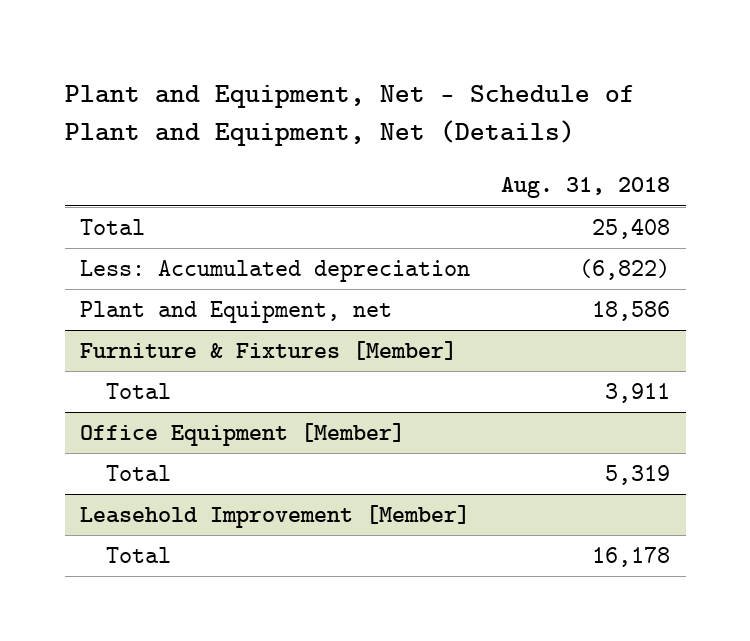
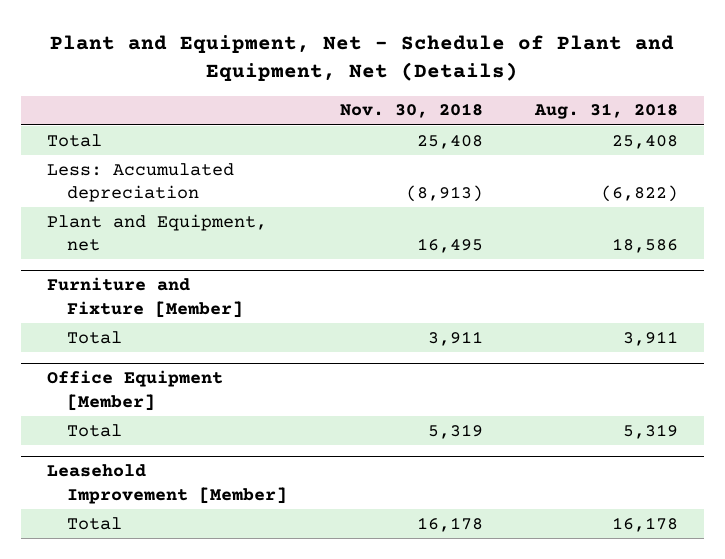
none -> [339,103,483,119] Nov. 30, 2018
[80,341,458,361] Furniture & Fixtures [Member] -> [46,277,244,318] Furniture and Fixture [Member]

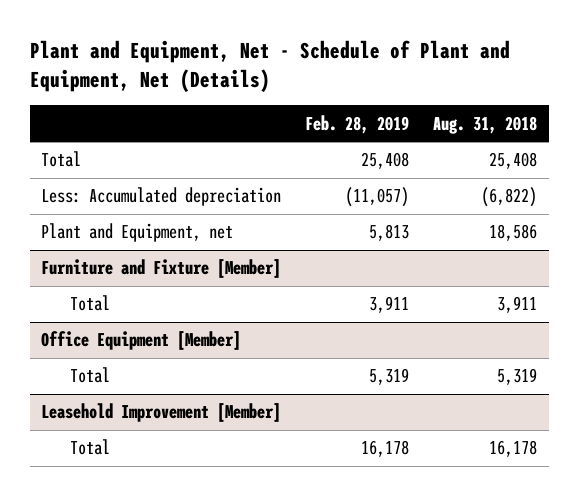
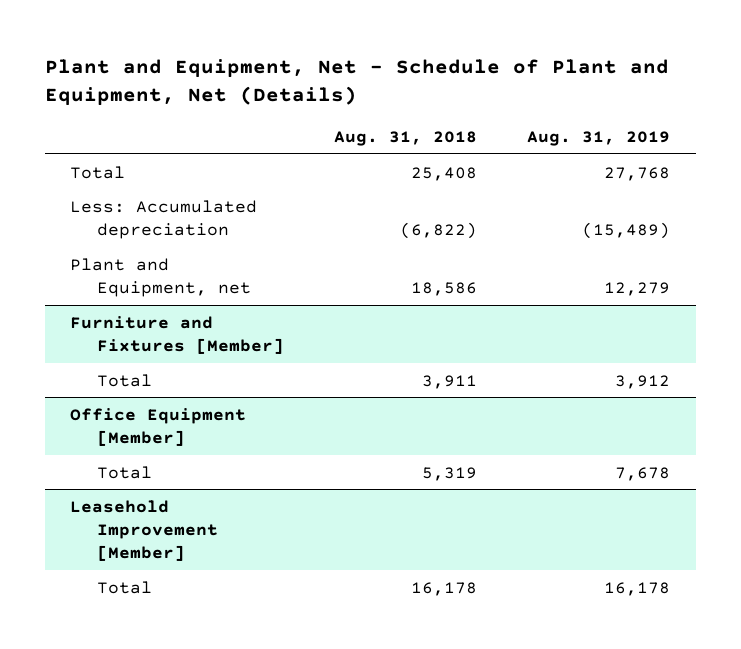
[305,114,410,134] Feb. 28, 2019 -> none
none -> [527,130,671,146] Aug. 31, 2019
[41,259,282,279] Furniture and Fixture [Member] -> [70,315,284,354] Furniture and Fixtures [Member]

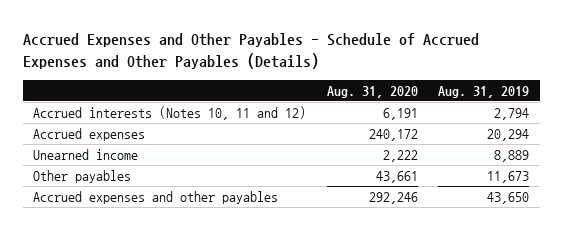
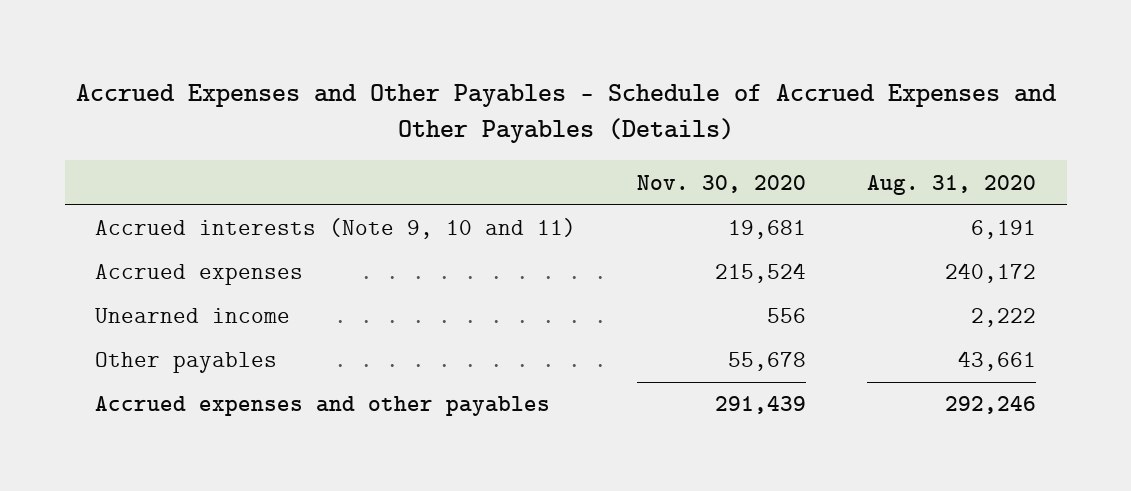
[438,85,530,98] Aug. 31, 2019 -> none
none -> [637,174,807,193] Nov. 30, 2020
[33,105,307,120] Accrued interests (Notes 10, 11 and 12) -> [95,218,577,240] Accrued interests (Note 9, 10 and 11)

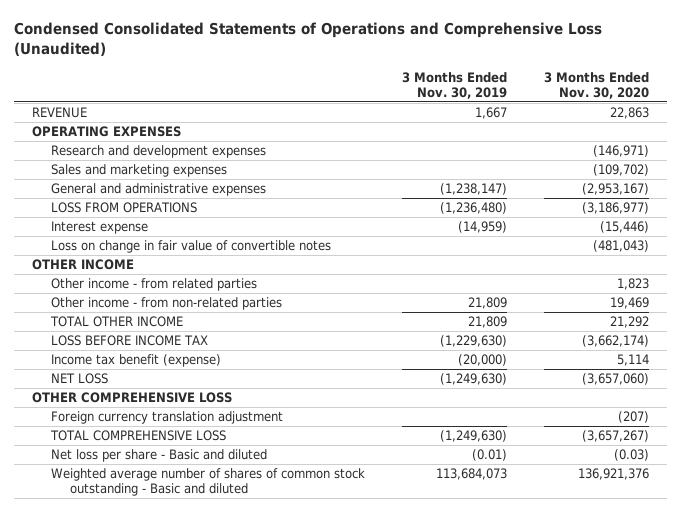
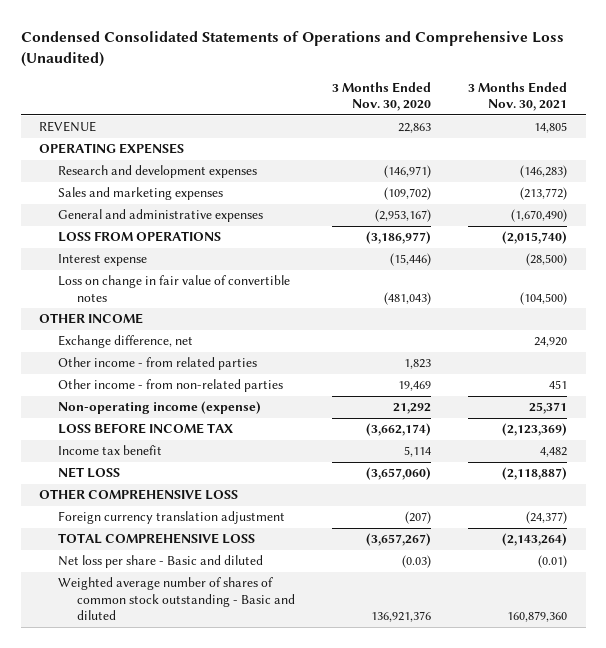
[401,71,507,99] 3 Months Ended Nov. 30, 2019 -> none
none -> [468,81,568,112] 3 Months Ended Nov. 30, 2021
none -> [58,335,194,349] Exchange difference, net
[50,316,184,328] TOTAL OTHER INCOME -> [58,401,262,415] Non-operating income (expense)
[51,354,222,368] Income tax benefit (expense) -> [58,445,163,456] Income tax benefit

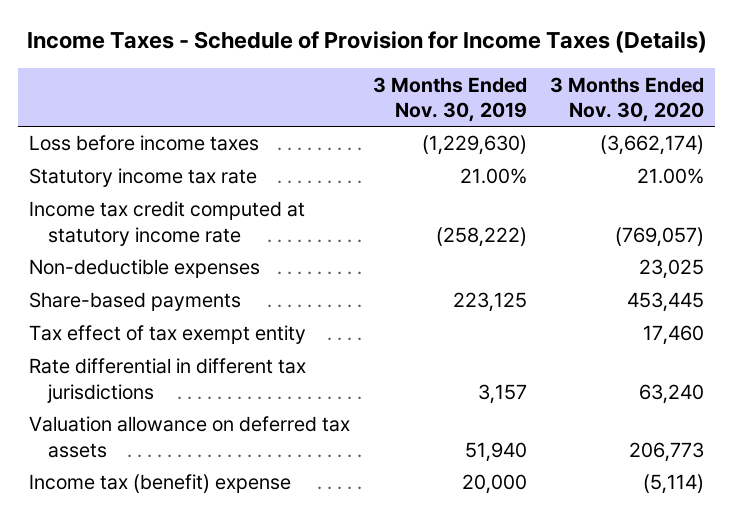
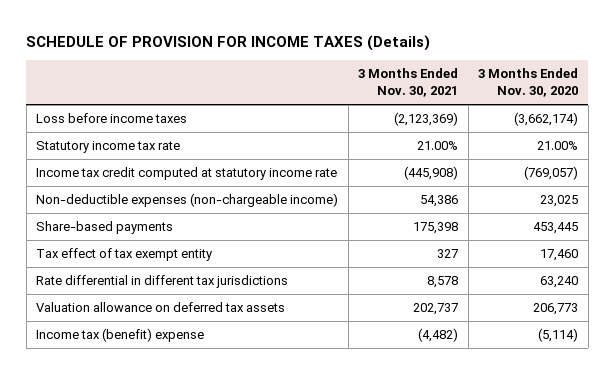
[26,31,707,54] Income Taxes - Schedule of Provision for Income Taxes (Details) -> [26,34,431,51] SCHEDULE OF PROVISION FOR INCOME TAXES (Details)
[373,76,528,122] 3 Months Ended Nov. 30, 2019 -> none
none -> [358,68,459,98] 3 Months Ended Nov. 30, 2021
[29,259,261,279] Non-deductible expenses -> [36,193,339,208] Non-deductible expenses (non-chargeable income)

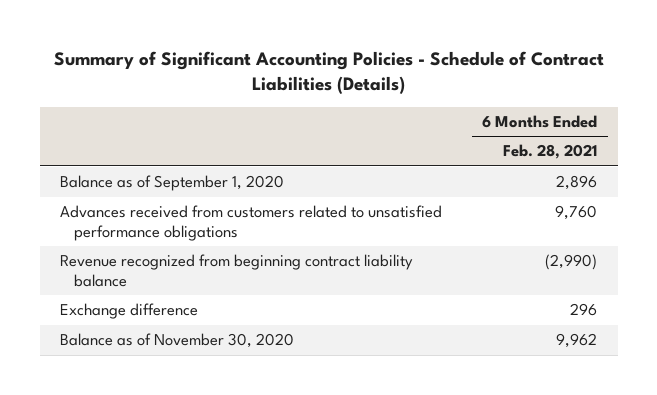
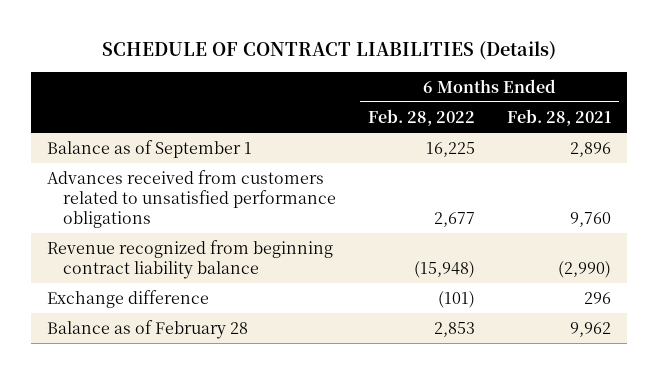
[53,51,604,95] Summary of Significant Accounting Policies - Schedule of Contract Liabilities (Details) -> [102,40,557,60] SCHEDULE OF CONTRACT LIABILITIES (Details)
none -> [368,108,476,126] Feb. 28, 2022
[59,175,284,192] Balance as of September 1, 2020 -> [47,139,253,158] Balance as of September 1
[59,333,294,349] Balance as of November 30, 2020 -> [47,319,249,339] Balance as of February 28

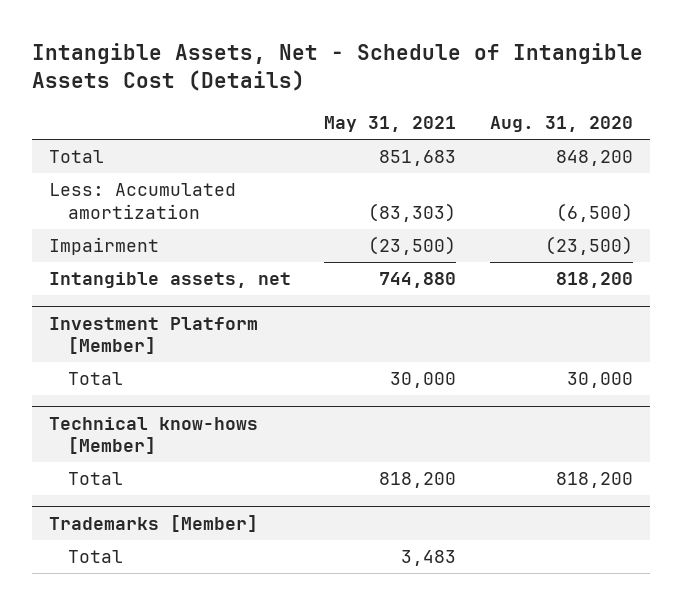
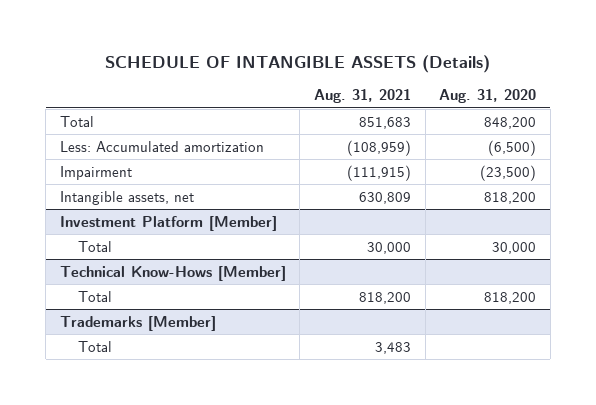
[31,43,643,92] Intangible Assets, Net - Schedule of Intangible Assets Cost (Details) -> [104,55,490,74] SCHEDULE OF INTANGIBLE ASSETS (Details)
[324,116,457,133] May 31, 2021 -> none
none -> [313,89,411,104] Aug. 31, 2021
[48,416,258,455] Technical know-hows [Member] -> [59,265,286,281] Technical Know-Hows [Member]

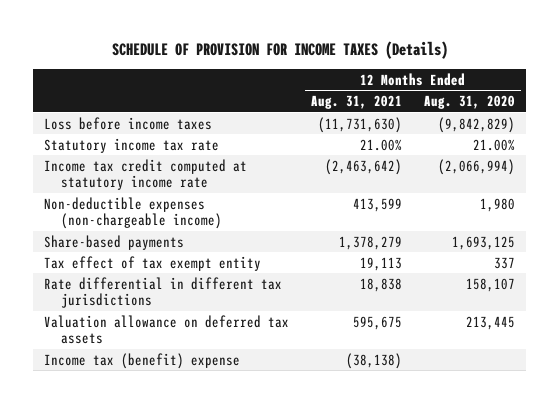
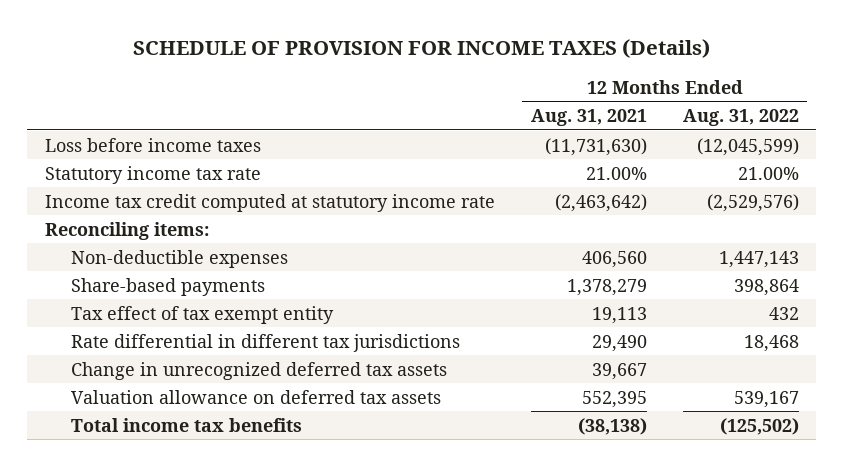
[424,95,516,110] Aug. 31, 2020 -> none
none -> [682,109,799,127] Aug. 31, 2022
none -> [45,221,210,240] Reconciling items:
[43,196,223,230] Non-deductible expenses (non-chargeable income) -> [70,249,288,268] Non-deductible expenses
[353,197,403,212] 413,599 -> [581,250,647,268] 406,560
[360,277,403,292] 18,838 -> [591,334,647,352] 29,490
none -> [70,361,447,380] Change in unrecognized deferred tax assets
[353,315,403,330] 595,675 -> [581,390,647,408] 552,395
[43,352,240,369] Income tax (benefit) expense -> [70,417,302,432] Total income tax benefits

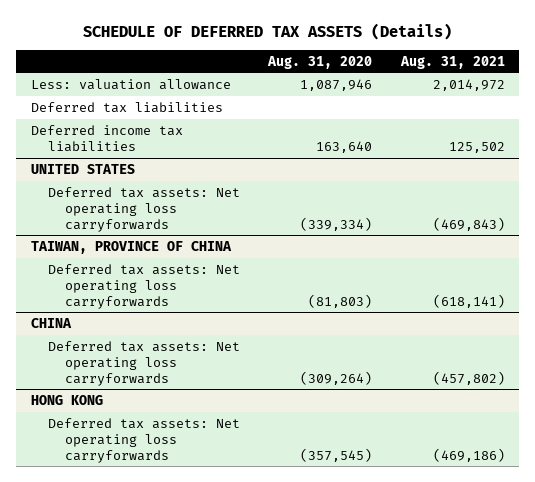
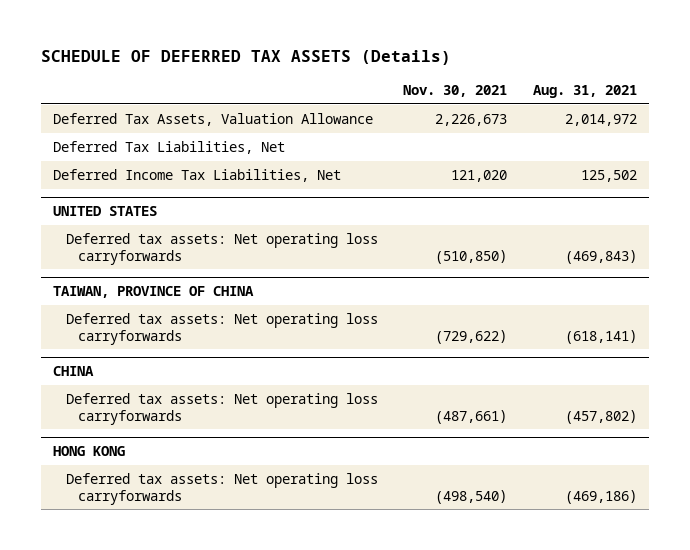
[267,55,373,69] Aug. 31, 2020 -> none
none -> [403,85,508,98] Nov. 30, 2021
[30,78,231,90] Less: valuation allowance -> [53,112,374,126] Deferred Tax Assets, Valuation Allowance
[30,101,223,113] Deferred tax liabilities -> [53,140,286,154] Deferred Tax Liabilities, Net
[30,124,183,152] Deferred income tax liabilities -> [53,168,342,182] Deferred Income Tax Liabilities, Net

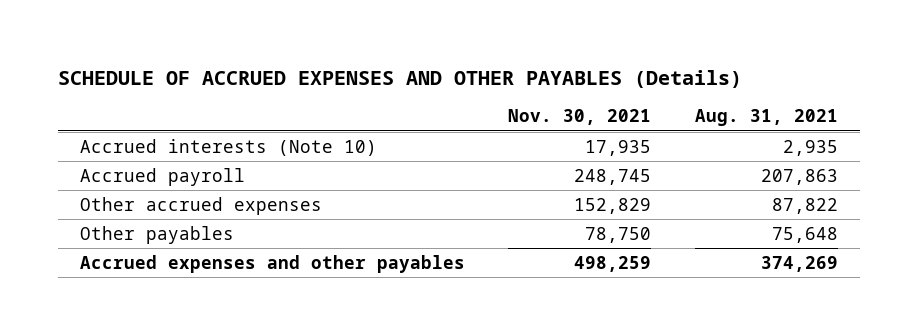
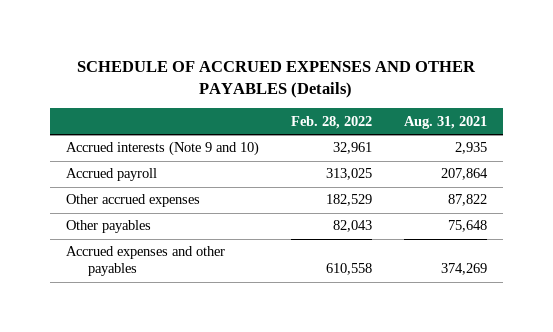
[508,109,652,126] Nov. 30, 2021 -> none
none -> [290,115,372,129] Feb. 28, 2022
[79,138,377,156] Accrued interests (Note 10) -> [65,141,259,157] Accrued interests (Note 9 and 10)
[760,168,838,185] 207,863 -> [440,168,488,181] 207,864

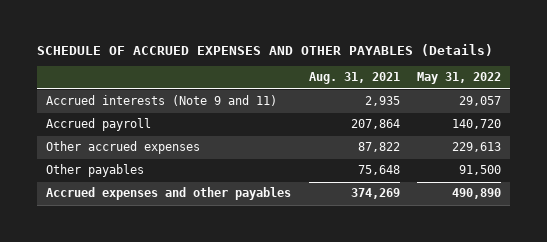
[290,115,372,129] Feb. 28, 2022 -> none
none -> [417,72,502,85] May 31, 2022
[65,141,259,157] Accrued interests (Note 9 and 10) -> [45,95,277,107] Accrued interests (Note 9 and 11)

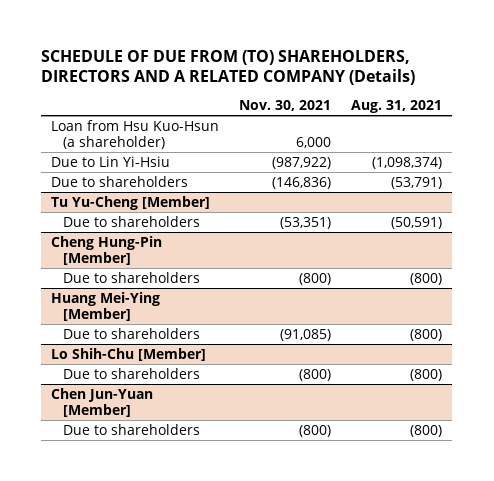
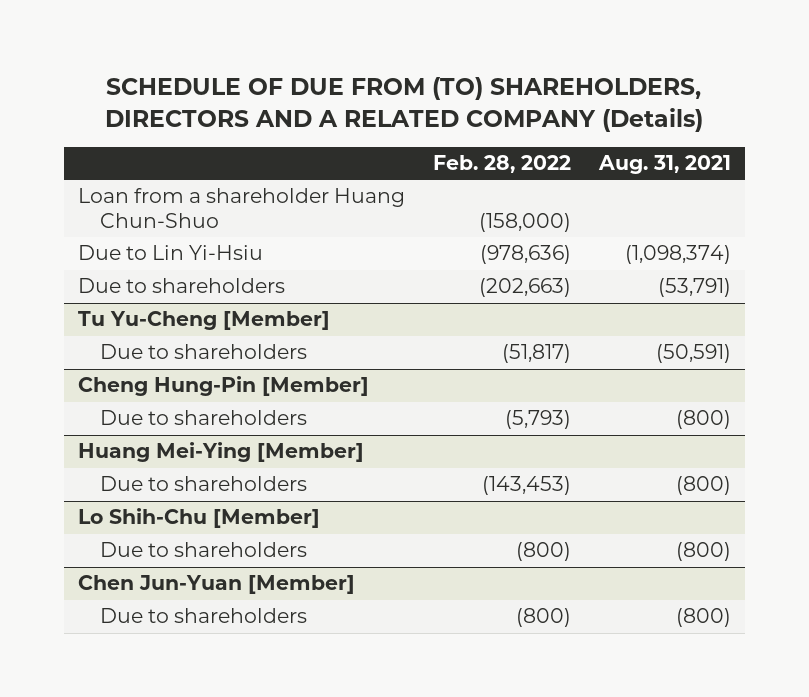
[239,100,332,112] Nov. 30, 2021 -> none
none -> [432,155,571,174] Feb. 28, 2022
[51,119,220,149] Loan from Hsu Kuo-Hsun (a shareholder) -> [77,188,405,228] Loan from a shareholder Huang Chun-Shuo

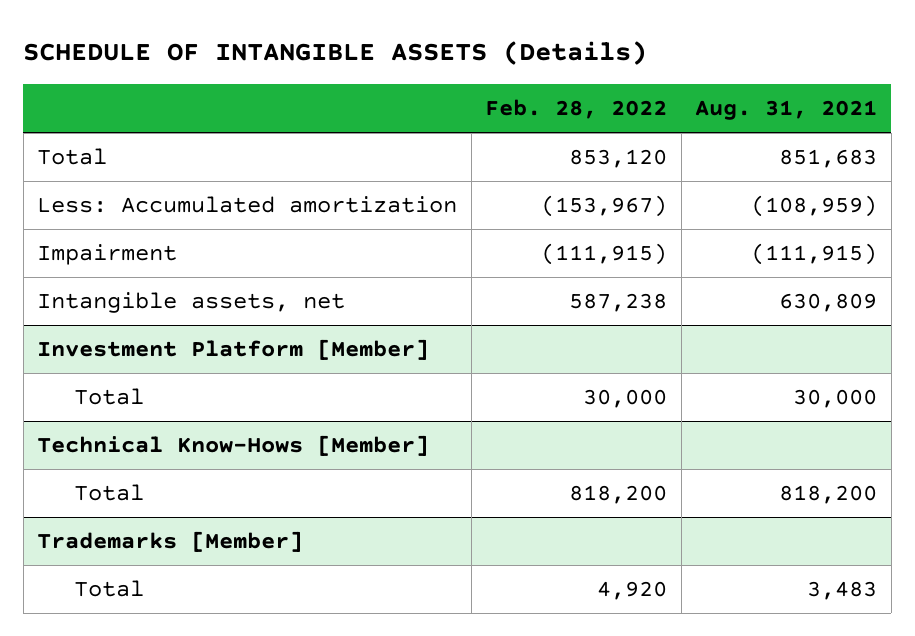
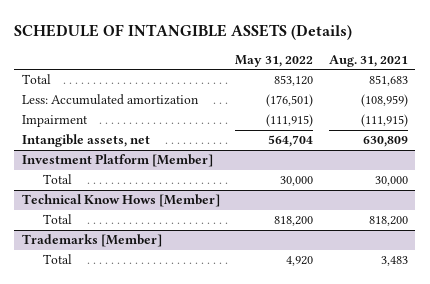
[485,99,668,120] Feb. 28, 2022 -> none
none -> [235,54,314,67] May 31, 2022
[37,435,430,457] Technical Know-Hows [Member] -> [21,194,220,208] Technical Know Hows [Member]

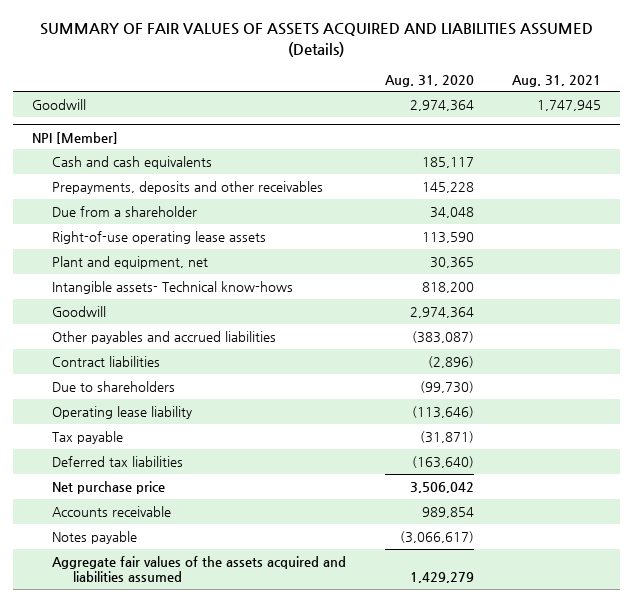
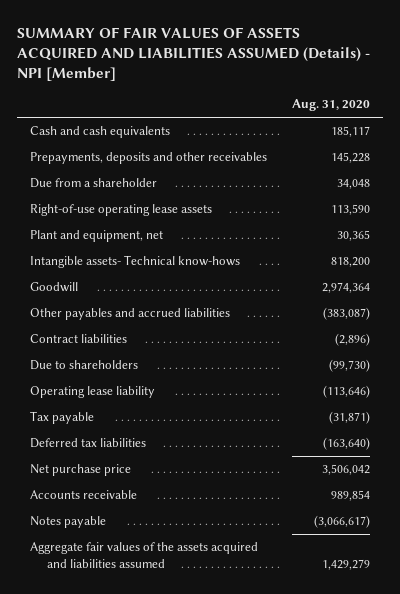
[40,23,594,57] SUMMARY OF FAIR VALUES OF ASSETS ACQUIRED AND LIABILITIES ASSUMED (Details) -> [17,26,371,82] SUMMARY OF FAIR VALUES OF ASSETS ACQUIRED AND LIABILITIES ASSUMED (Details) - NPI [Member]
[511,74,601,87] Aug. 31, 2021 -> none
[31,98,86,110] Goodwill -> none
[31,131,118,144] NPI [Member] -> none

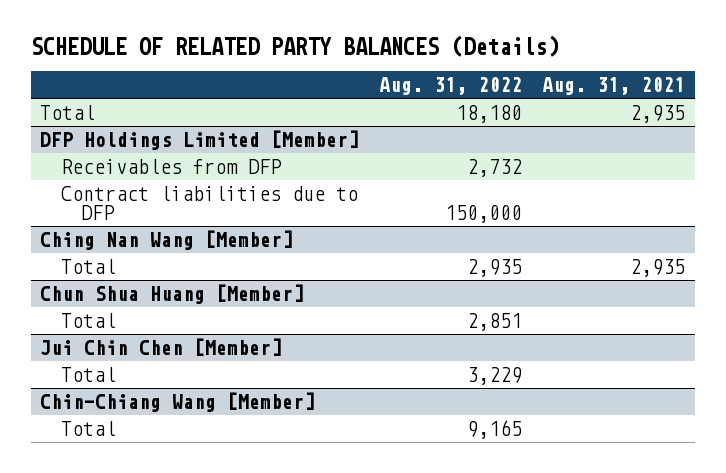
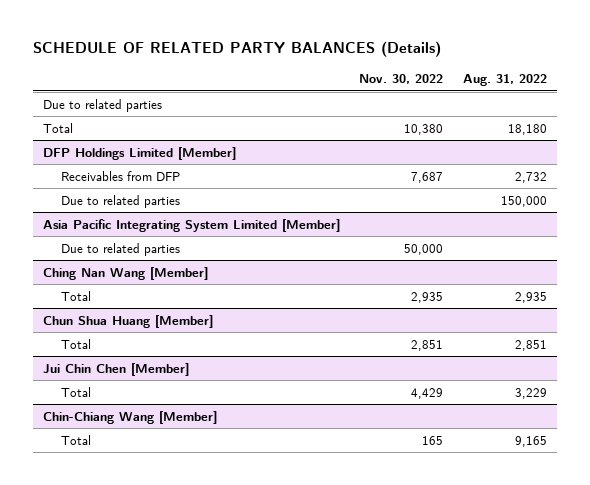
[542,76,686,95] Aug. 31, 2021 -> none
none -> [359,74,444,85] Nov. 30, 2022
none -> [42,98,162,112] Due to related parties
[60,185,358,220] Contract liabilities due to DFP -> [61,194,181,208] Due to related parties
none -> [42,218,340,232] Asia Pacific Integrating System Limited [Member]
none -> [61,242,181,256] Due to related parties

